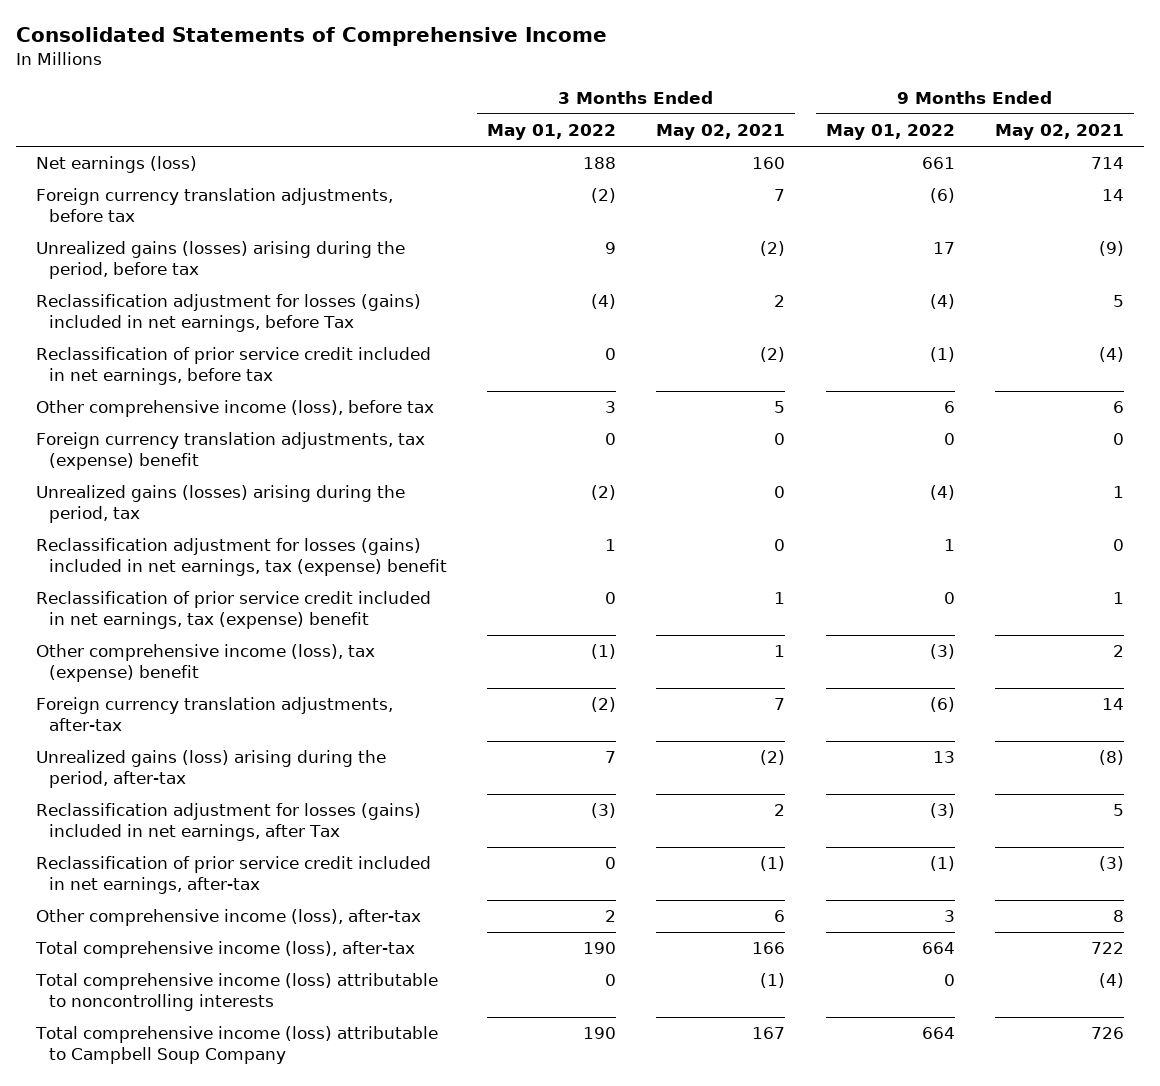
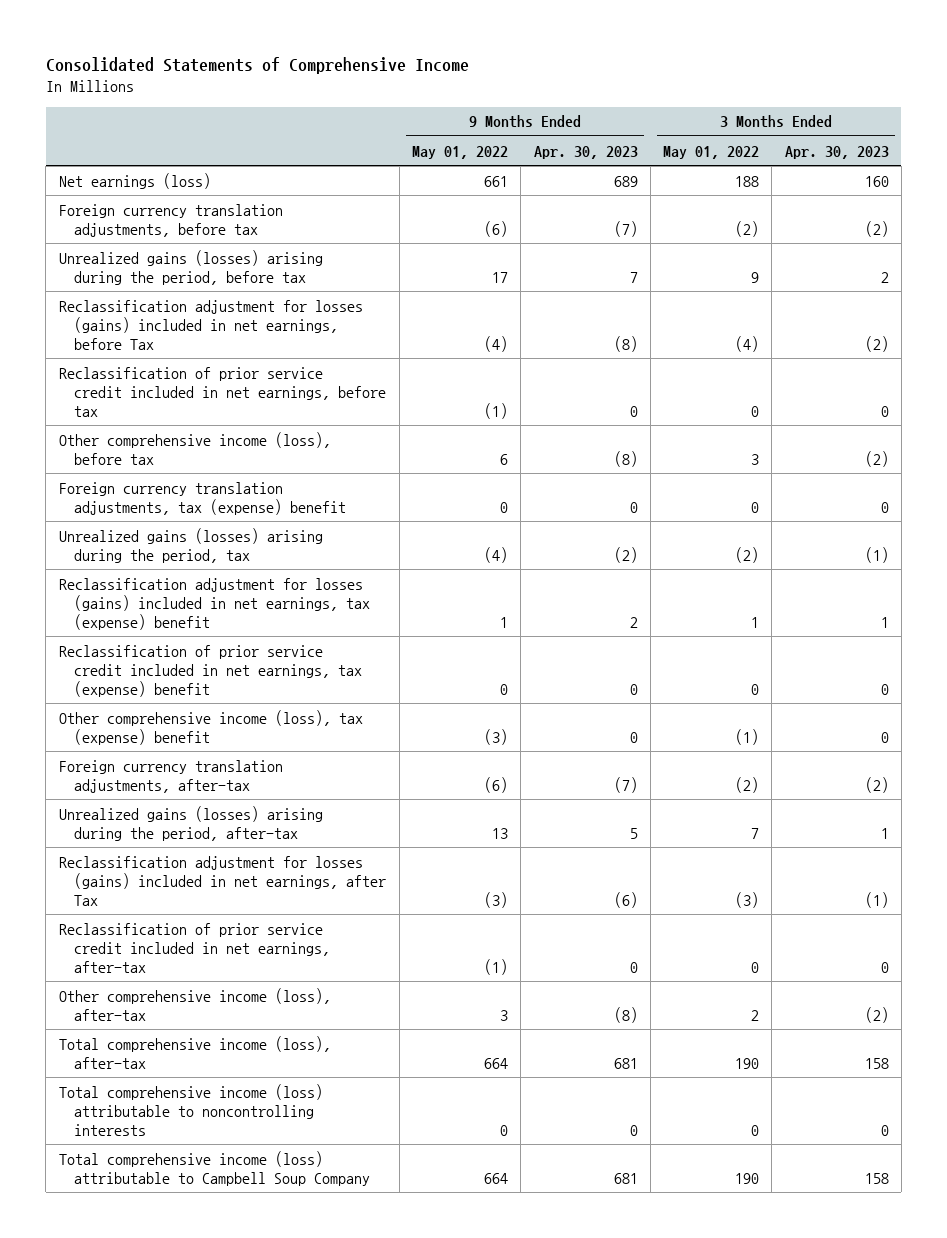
[656,124,786,141] May 02, 2021 -> none
[994,124,1124,141] May 02, 2021 -> none
none -> [533,145,638,159] Apr. 30, 2023
none -> [784,145,889,159] Apr. 30, 2023
[36,750,387,788] Unrealized gains (loss) arising during the period, after-tax -> [58,805,323,841] Unrealized gains (losses) arising during the period, after-tax

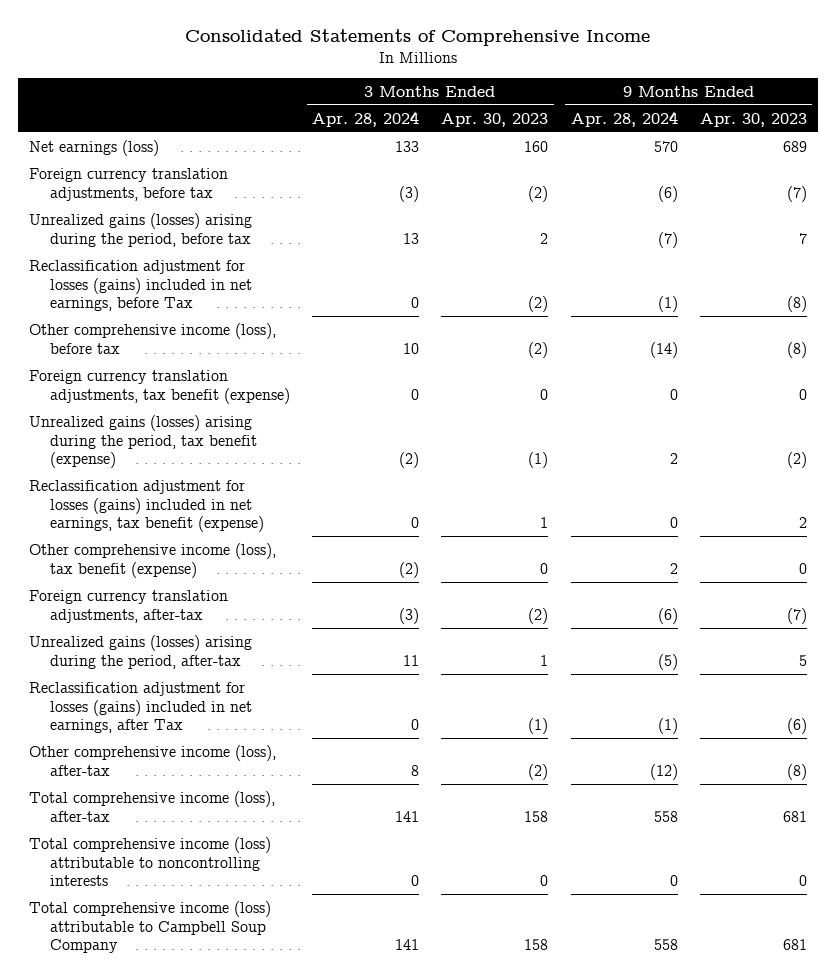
[411,145,508,159] May 01, 2022 -> none
[663,145,760,159] May 01, 2022 -> none
none -> [312,110,420,127] Apr. 28, 2024
none -> [570,110,678,127] Apr. 28, 2024
[58,366,387,417] Reclassification of prior service credit included in net earnings, before tax -> none
[58,644,363,697] Reclassification of prior service credit included in net earnings, tax (expense) benefit -> none
[58,481,347,515] Foreign currency translation adjustments, tax (expense) benefit -> [29,369,291,404] Foreign currency translation adjustments, tax benefit (expense)
[58,527,323,563] Unrealized gains (losses) arising during the period, tax -> [29,414,258,469] Unrealized gains (losses) arising during the period, tax benefit (expense)
[58,577,371,630] Reclassification adjustment for losses (gains) included in net earnings, tax (expense) benefit -> [29,479,265,533] Reclassification adjustment for losses (gains) included in net earnings, tax benefit (expense)
[58,709,363,745] Other comprehensive income (loss), tax (expense) benefit -> [29,542,277,578] Other comprehensive income (loss), tax benefit (expense)
[58,922,331,973] Reclassification of prior service credit included in net earnings, after-tax -> none

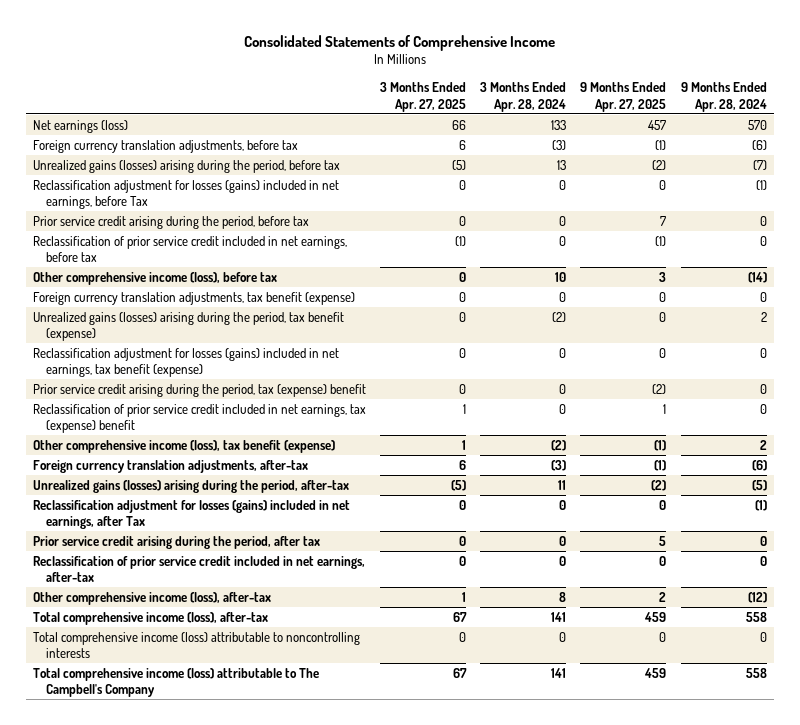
[441,112,549,127] Apr. 30, 2023 -> none
[699,112,807,127] Apr. 30, 2023 -> none
none -> [380,82,467,112] 3 Months Ended Apr. 27, 2025
none -> [580,82,667,112] 9 Months Ended Apr. 27, 2025
none -> [33,215,310,229] Prior service credit arising during the period, before tax
none -> [33,235,348,263] Reclassification of prior service credit included in net earnings, before tax
none -> [33,383,367,397] Prior service credit arising during the period, tax (expense) benefit
none -> [33,403,367,434] Reclassification of prior service credit included in net earnings, tax (expense) benefit
none -> [33,535,321,549] Prior service credit arising during the period, after tax
none -> [33,555,366,583] Reclassification of prior service credit included in net earnings, after-tax
[29,900,272,954] Total comprehensive income (loss) attributable to Campbell Soup Company -> [33,667,320,698] Total comprehensive income (loss) attributable to The Campbell's Company

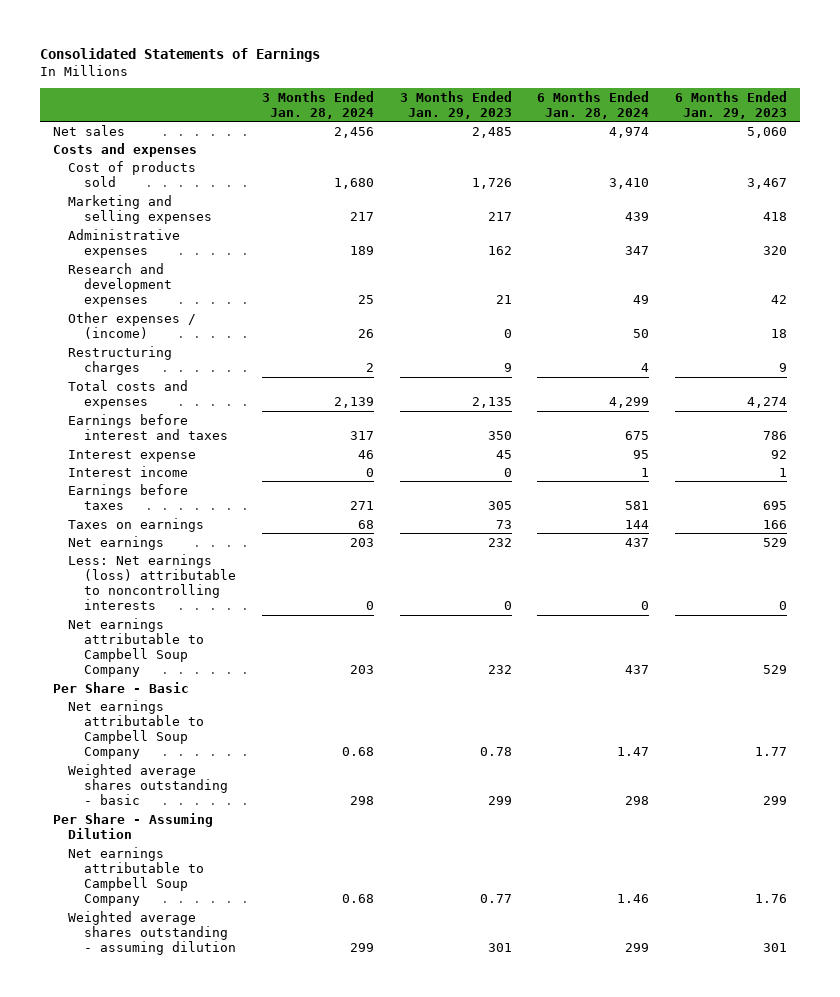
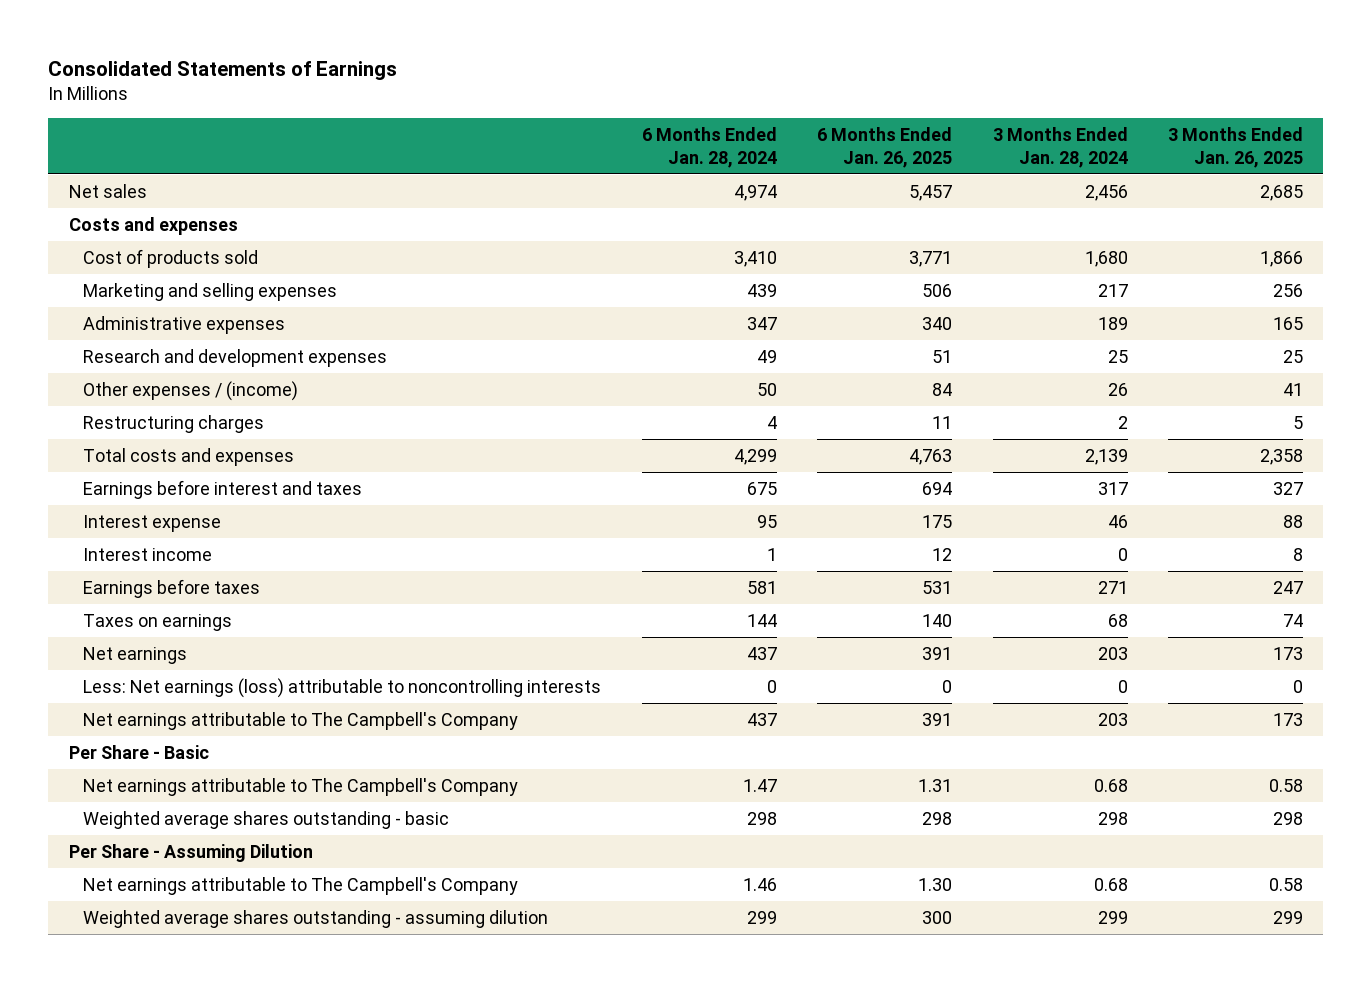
[399,90,512,119] 3 Months Ended Jan. 29, 2023 -> none
[675,90,788,119] 6 Months Ended Jan. 29, 2023 -> none
none -> [817,127,953,168] 6 Months Ended Jan. 26, 2025
none -> [1168,127,1304,168] 3 Months Ended Jan. 26, 2025
[68,617,204,678] Net earnings attributable to Campbell Soup Company -> [83,711,519,730] Net earnings attributable to The Campbell's Company
[68,699,204,760] Net earnings attributable to Campbell Soup Company -> [83,777,519,796] Net earnings attributable to The Campbell's Company
[68,846,204,907] Net earnings attributable to Campbell Soup Company -> [83,876,519,895] Net earnings attributable to The Campbell's Company

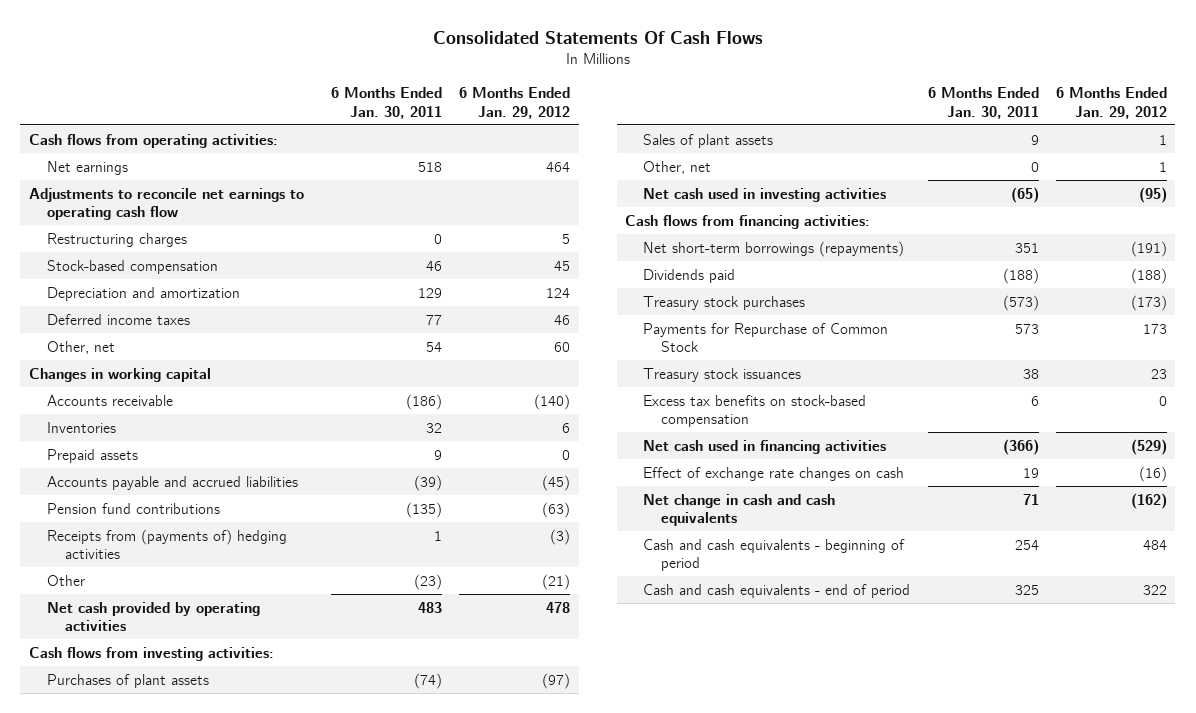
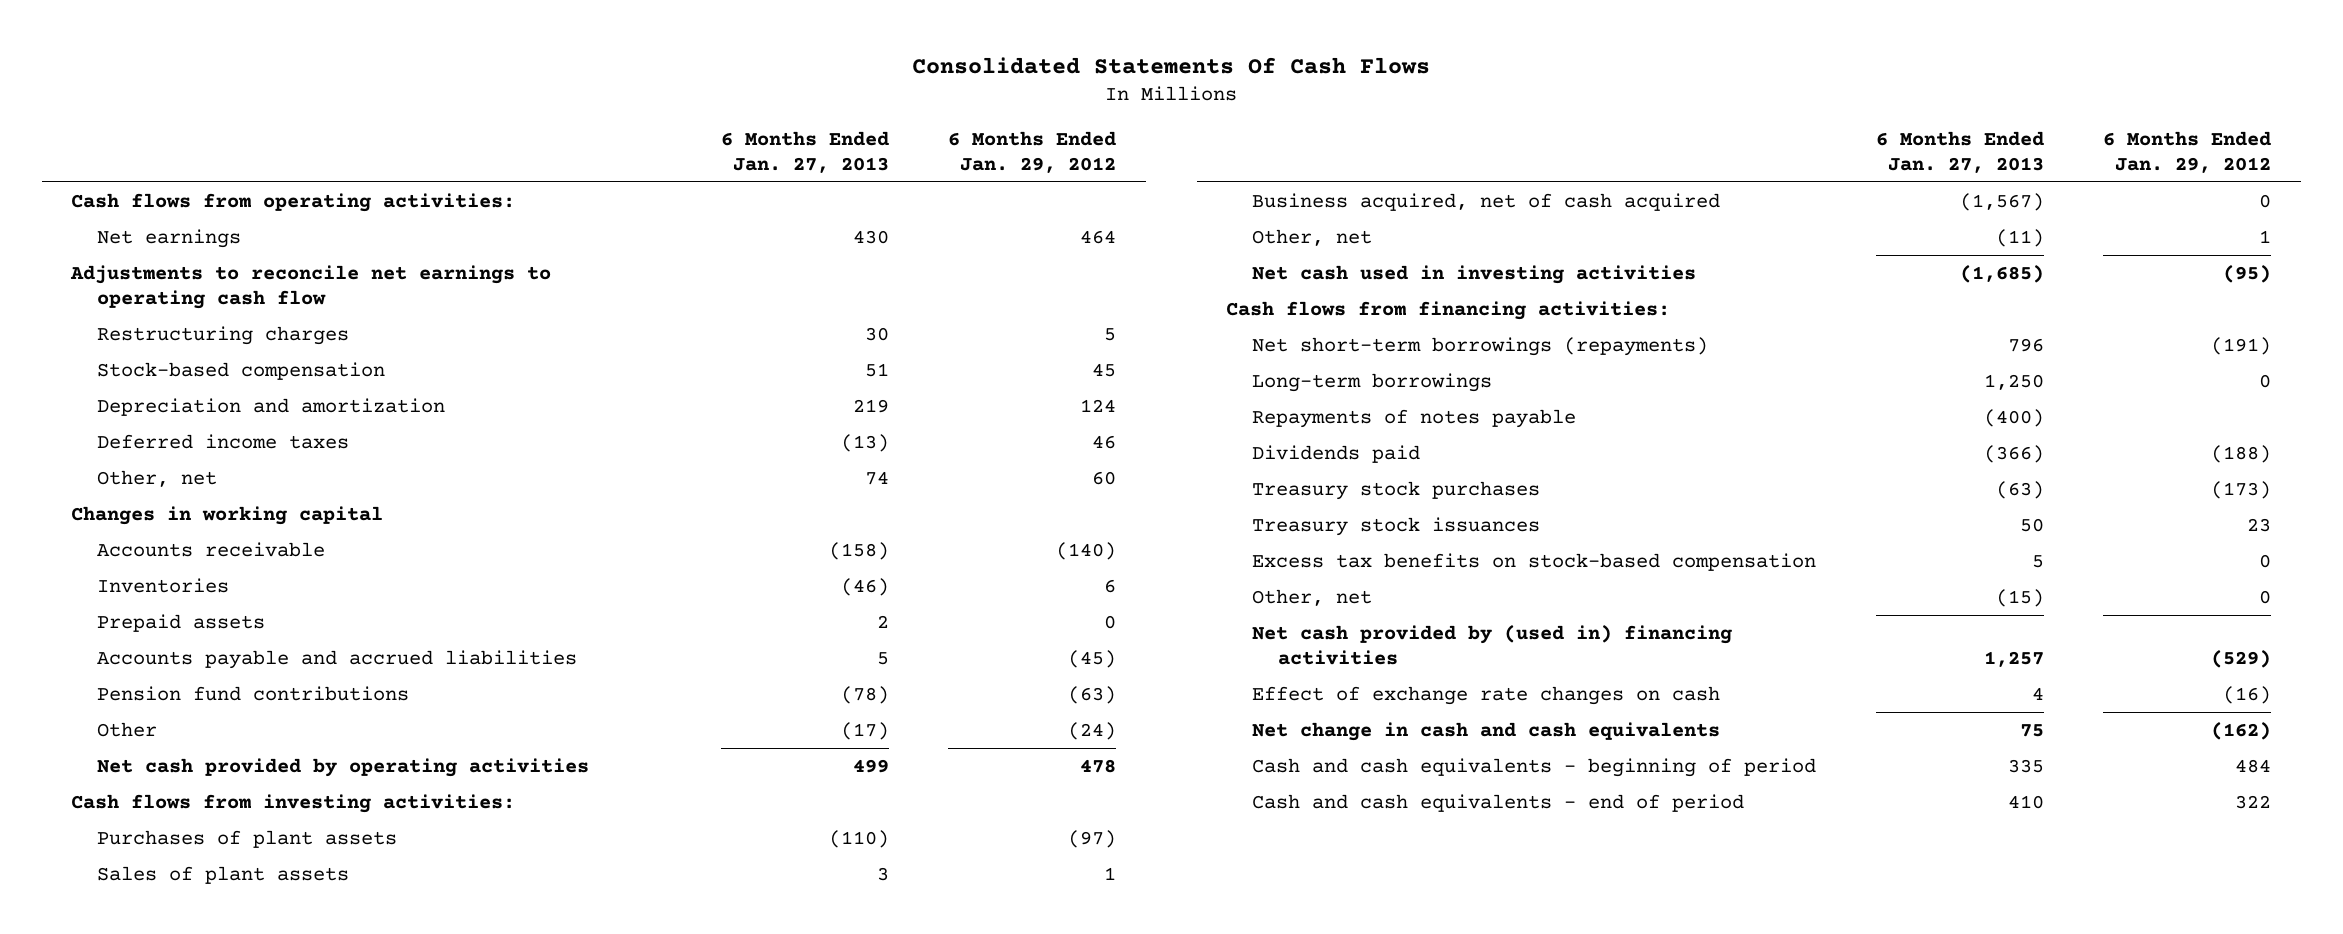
[331,87,443,119] 6 Months Ended Jan. 30, 2011 -> none
none -> [720,130,889,173] 6 Months Ended Jan. 27, 2013
[46,528,287,559] Receipts from (payments of) hedging activities -> none
[542,573,571,590] (21) -> [1068,721,1117,740] (24)
none -> [1252,192,1721,211] Business acquired, net of cash acquired
none -> [1252,372,1493,392] Long-term borrowings
none -> [1252,408,1577,428] Repayments of notes payable
[643,322,889,352] Payments for Repurchase of Common Stock -> none
none -> [1252,588,1373,606] Other, net
[643,439,887,454] Net cash used in financing activities -> [1252,624,1733,665] Net cash provided by (used in) financing activities

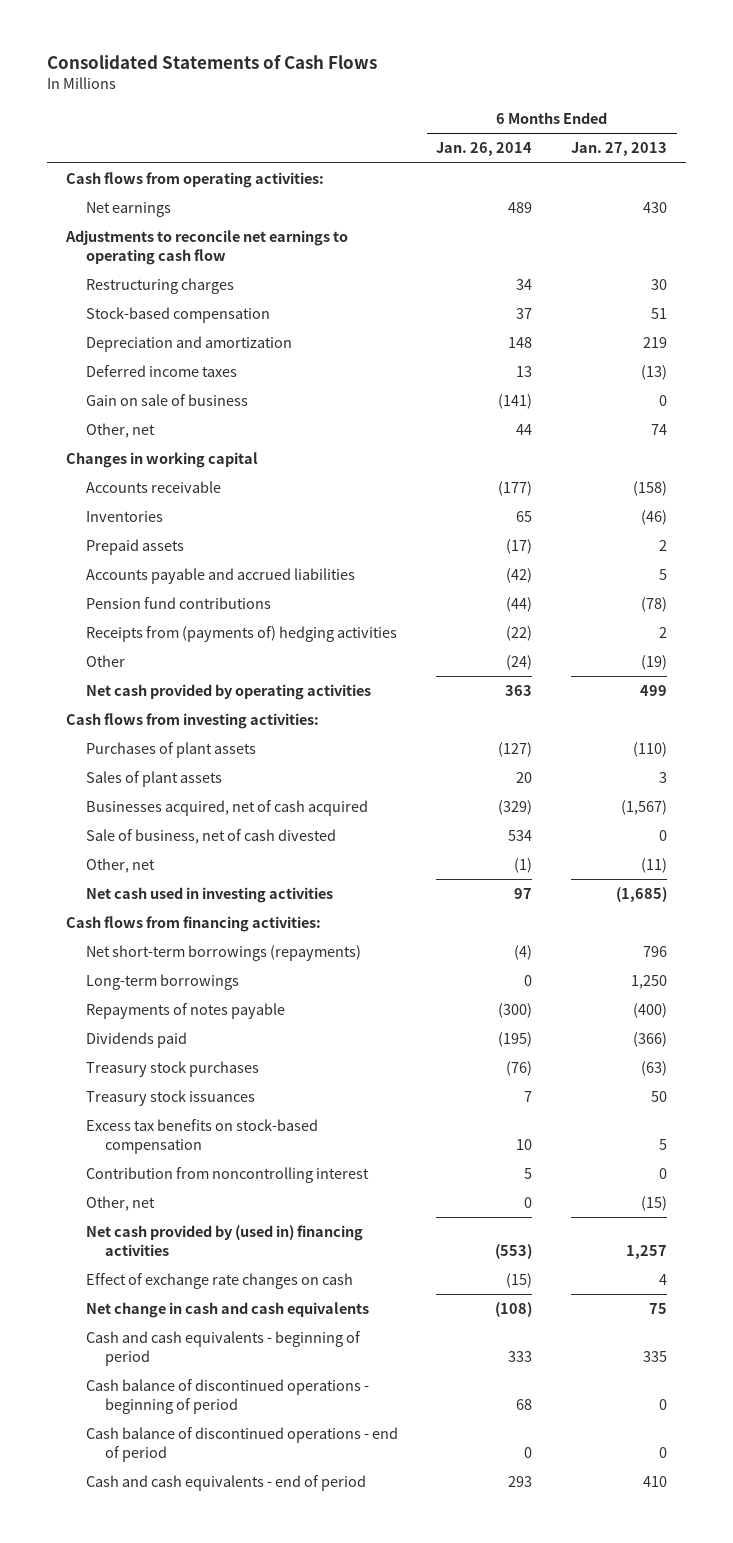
[912,57,1431,75] Consolidated Statements Of Cash Flows -> [46,55,377,70] Consolidated Statements of Cash Flows
[948,130,1117,173] 6 Months Ended Jan. 29, 2012 -> none
none -> [436,142,533,157] Jan. 26, 2014
none -> [85,394,248,407] Gain on sale of business
none -> [85,626,397,643] Receipts from (payments of) hedging activities
[840,721,889,740] (17) -> [640,655,667,671] (19)
[1252,192,1721,211] Business acquired, net of cash acquired -> [85,800,368,817] Businesses acquired, net of cash acquired
none -> [85,829,336,845] Sale of business, net of cash divested
none -> [85,1167,369,1184] Contribution from noncontrolling interest
none -> [85,1379,369,1414] Cash balance of discontinued operations - beginning of period
none -> [85,1427,398,1462] Cash balance of discontinued operations - end of period

